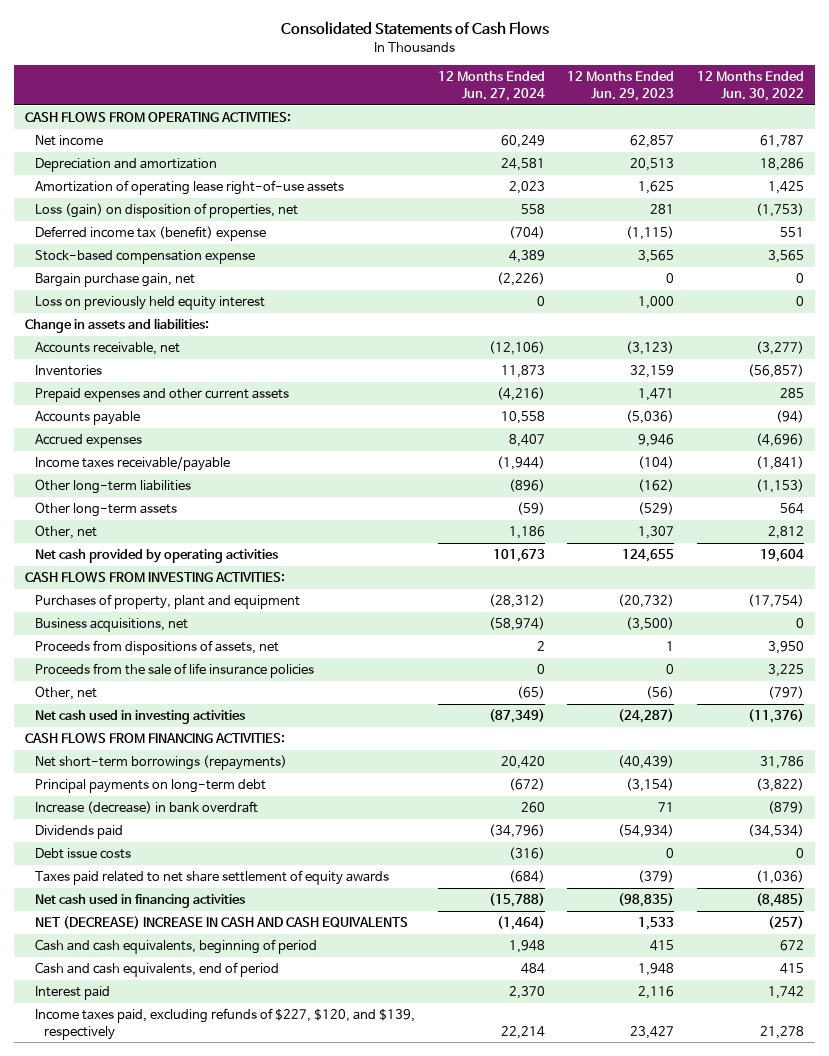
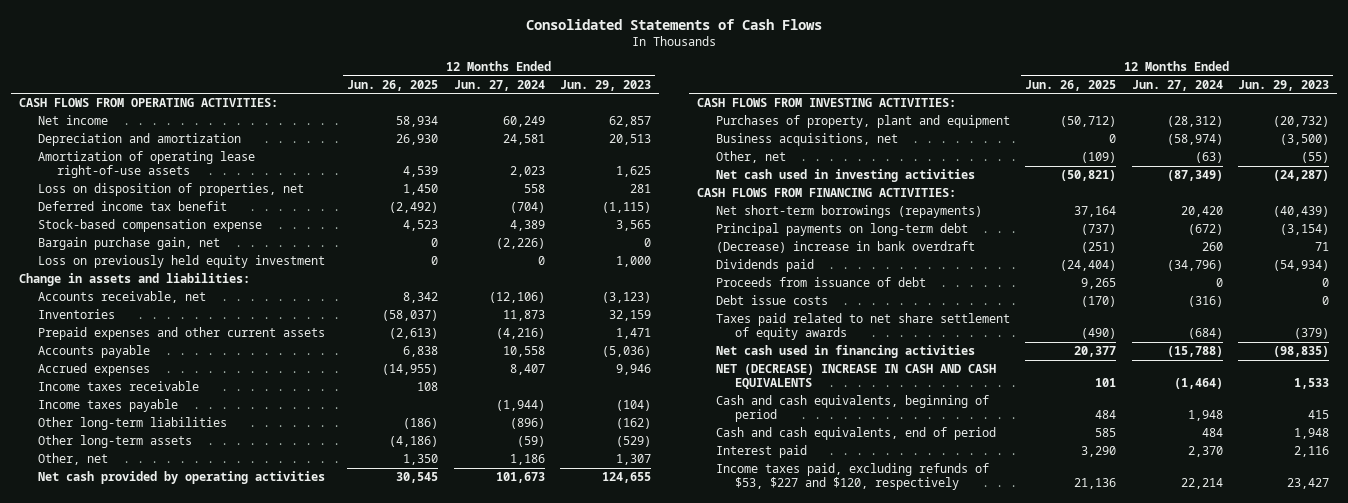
[696,71,804,102] 12 Months Ended Jun. 30, 2022 -> none
none -> [347,79,439,91] Jun. 26, 2025
[34,202,298,218] Loss (gain) on disposition of properties, net -> [37,183,304,197] Loss on disposition of properties, net
[34,225,266,241] Deferred income tax (benefit) expense -> [37,201,227,212] Deferred income tax benefit
[34,295,265,310] Loss on previously held equity interest -> [37,255,325,269] Loss on previously held equity investment
none -> [37,381,199,392] Income taxes receivable
[34,455,230,471] Income taxes receivable/payable -> [37,399,178,413] Income taxes payable
[34,639,279,655] Proceeds from dispositions of assets, net -> none
[34,662,314,678] Proceeds from the sale of life insurance policies -> none
[516,685,545,699] (65) -> [1194,152,1223,164] (63)
[646,685,675,699] (56) -> [1301,152,1330,164] (55)
[34,800,258,814] Increase (decrease) in bank overdraft -> [715,241,975,254] (Decrease) increase in bank overdraft
none -> [715,277,926,288] Proceeds from issuance of debt
[34,1007,415,1040] Income taxes paid, excluding refunds of $227, $120, and $139, respectively -> [715,463,989,491] Income taxes paid, excluding refunds of $53, $227 and $120, respectively

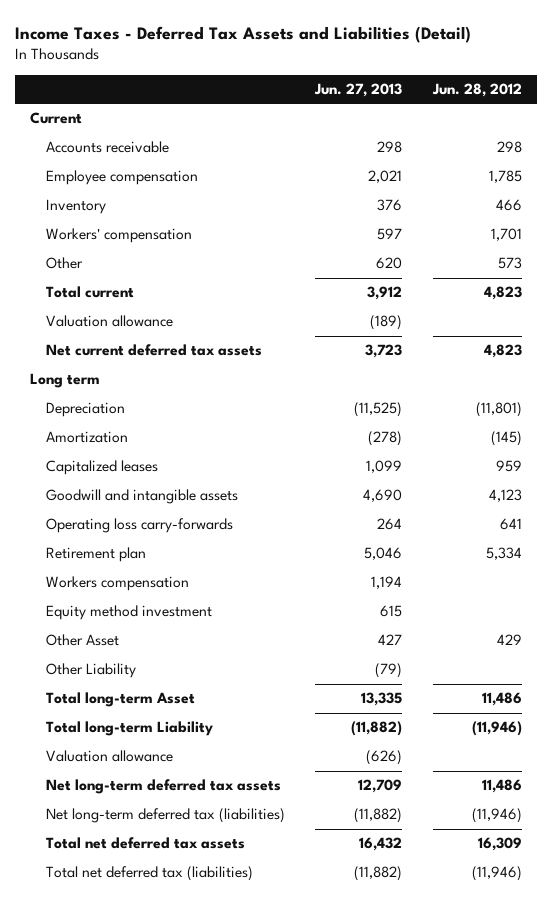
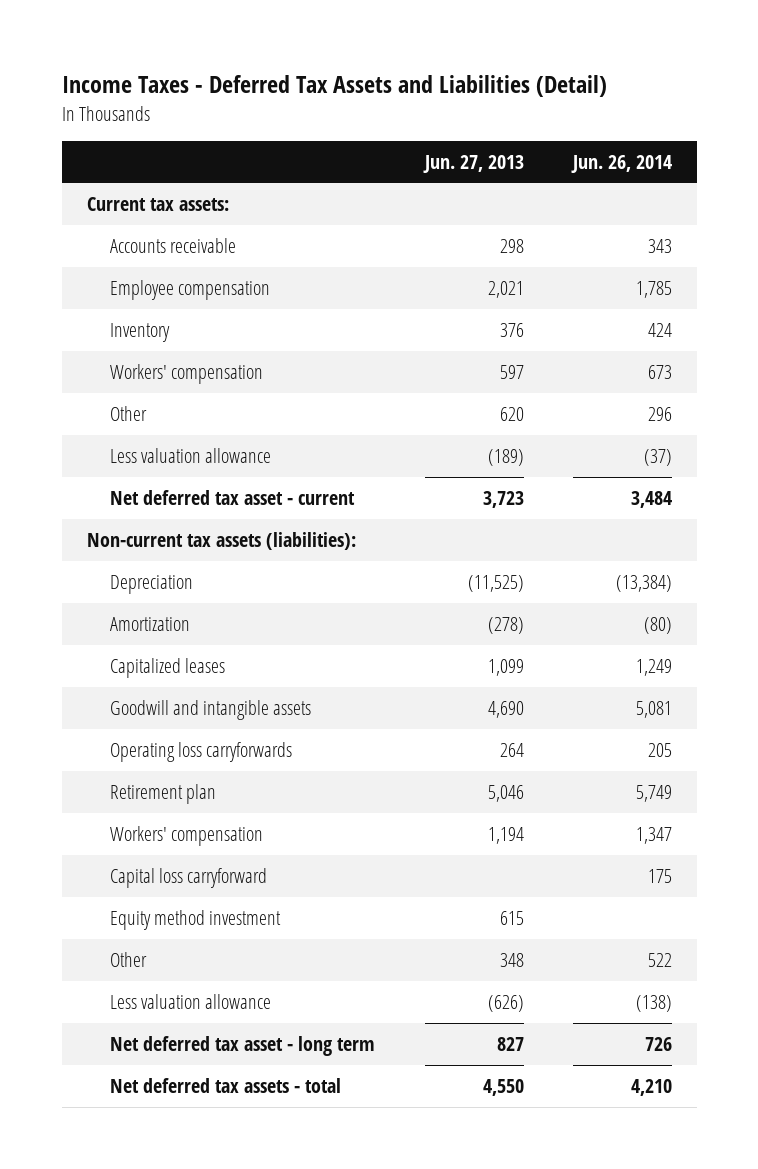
[431,83,522,98] Jun. 28, 2012 -> none
none -> [570,154,672,173] Jun. 26, 2014
[29,112,82,125] Current -> [86,197,229,212] Current tax assets:
[45,286,134,299] Total current -> none
[45,315,173,328] Valuation allowance -> [110,448,272,464] Less valuation allowance
[45,344,262,357] Net current deferred tax assets -> [110,490,356,506] Net deferred tax asset - current
[29,373,100,389] Long term -> [86,532,356,551] Non-current tax assets (liabilities):
[45,518,233,534] Operating loss carry-forwards -> [110,742,293,763] Operating loss carryforwards
[45,576,189,592] Workers compensation -> [110,826,264,847] Workers' compensation
none -> [110,868,268,889] Capital loss carryforward
[45,663,136,679] Other Liability -> none
[45,692,195,708] Total long-term Asset -> none
[45,721,213,737] Total long-term Liability -> none
[45,808,285,824] Net long-term deferred tax (liabilities) -> none
[45,866,253,882] Total net deferred tax (liabilities) -> none
[45,634,119,647] Other Asset -> [110,952,148,968] Other
[378,634,403,646] 427 -> [499,953,524,968] 348
[45,750,173,763] Valuation allowance -> [110,994,272,1010] Less valuation allowance
[45,779,281,795] Net long-term deferred tax assets -> [110,1036,376,1057] Net deferred tax asset - long term
[358,779,403,794] 12,709 -> [496,1037,524,1052] 827
[45,837,245,850] Total net deferred tax assets -> [110,1078,342,1094] Net deferred tax assets - total
[359,837,403,852] 16,432 -> [482,1079,524,1097] 4,550

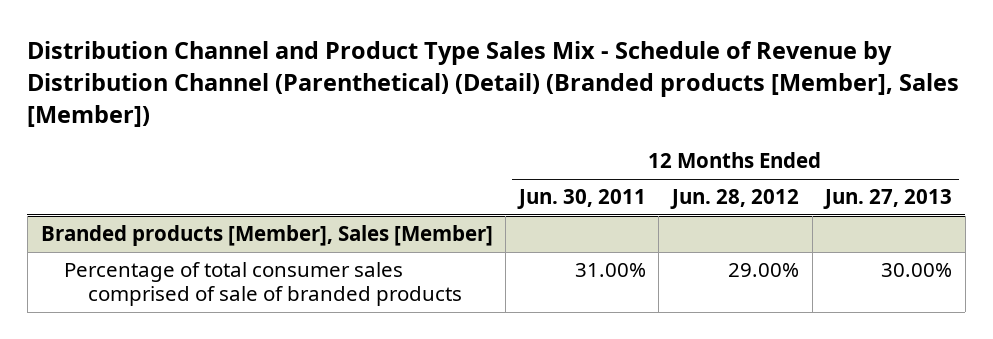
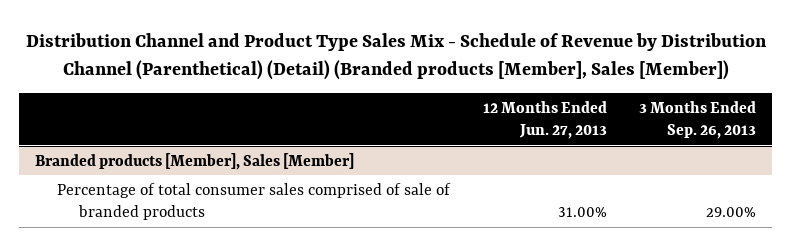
[516,189,646,210] Jun. 30, 2011 -> none
[669,189,799,210] Jun. 28, 2012 -> none
none -> [639,100,757,140] 3 Months Ended Sep. 26, 2013
[881,263,953,278] 30.00% -> [557,207,607,218] 31.00%

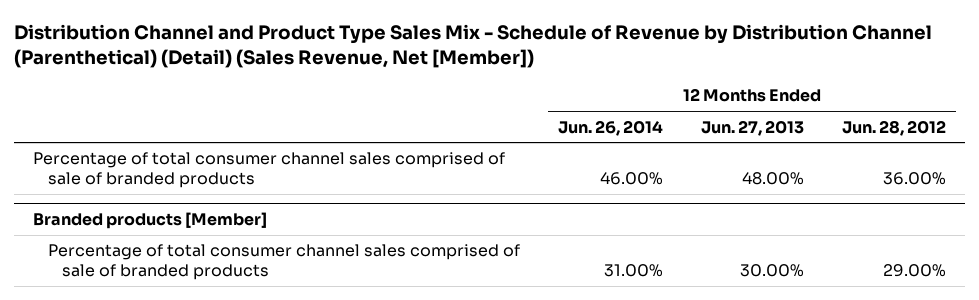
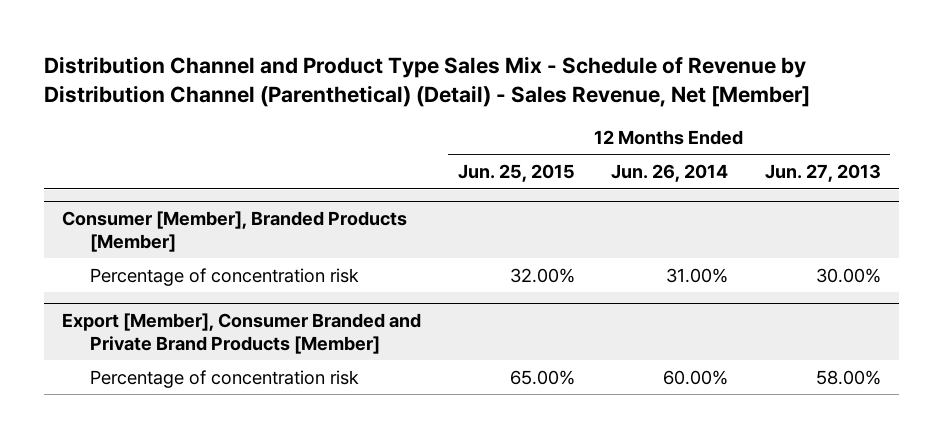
[13,23,932,68] Distribution Channel and Product Type Sales Mix - Schedule of Revenue by Distribution Channel (Parenthetical) (Detail) (Sales Revenue, Net [Member]) -> [43,55,810,107] Distribution Channel and Product Type Sales Mix - Schedule of Revenue by Distribution Channel (Parenthetical) (Detail) - Sales Revenue, Net [Member]
[842,119,947,136] Jun. 28, 2012 -> none
none -> [457,164,575,183] Jun. 25, 2015
[32,152,505,189] Percentage of total consumer channel sales comprised of sale of branded products -> none
[32,212,267,230] Branded products [Member] -> [62,211,408,252] Consumer [Member], Branded Products [Member]
[47,244,520,281] Percentage of total consumer channel sales comprised of sale of branded products -> [90,267,360,286] Percentage of concentration risk
none -> [62,313,422,354] Export [Member], Consumer Branded and Private Brand Products [Member]
none -> [90,369,360,388] Percentage of concentration risk

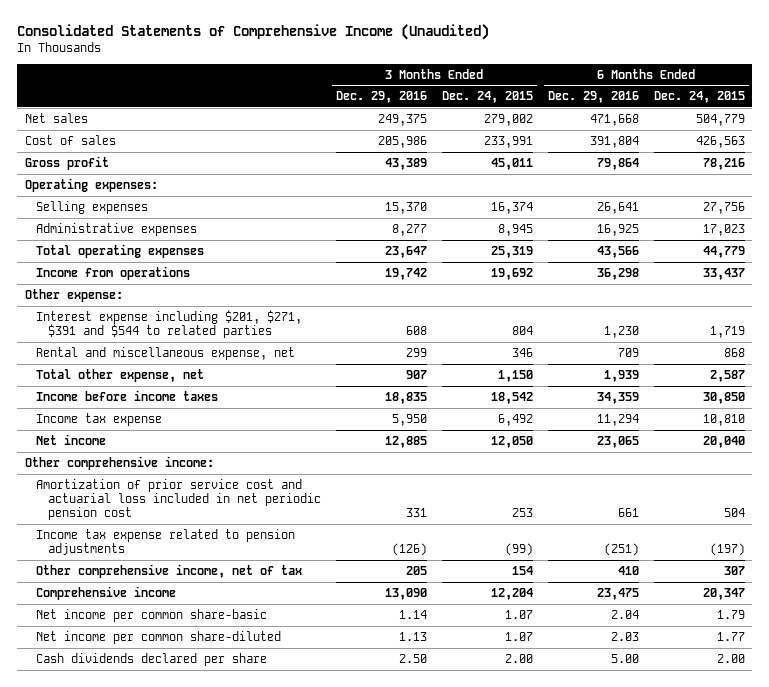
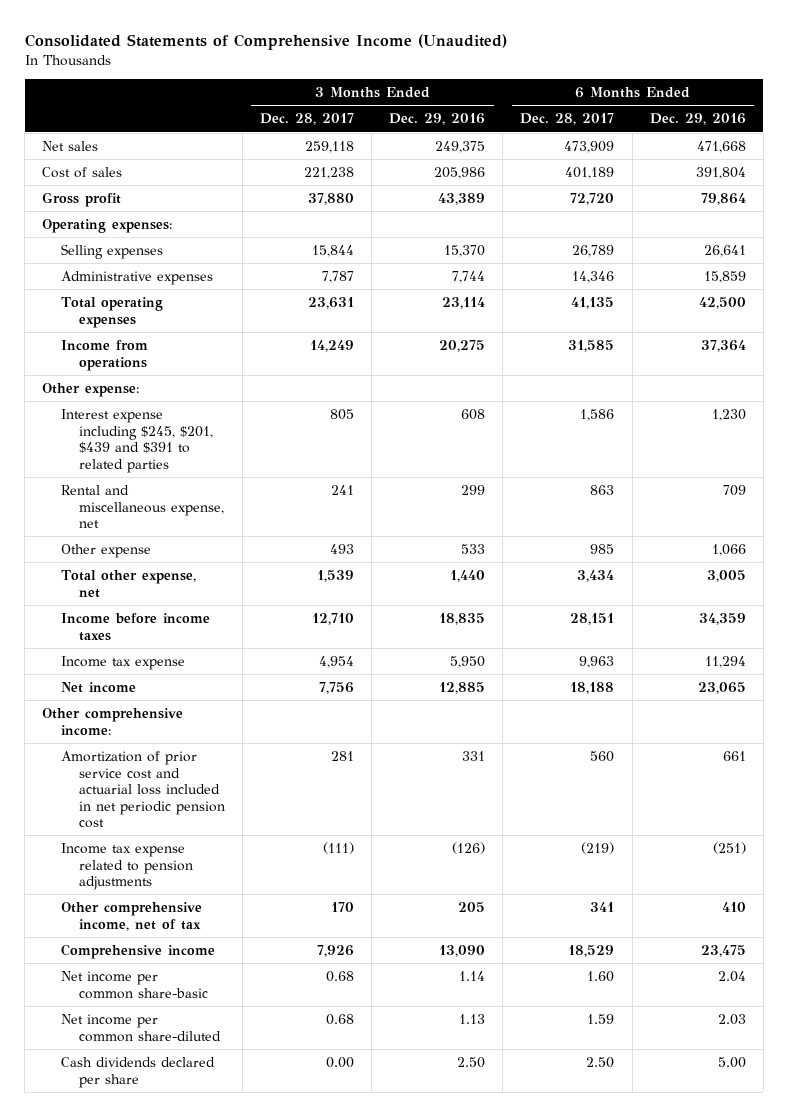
[441,91,533,104] Dec. 24, 2015 -> none
[653,91,745,104] Dec. 24, 2015 -> none
none -> [260,113,355,126] Dec. 28, 2017
none -> [520,113,615,126] Dec. 28, 2017
[391,223,427,236] 8,277 -> [452,271,486,284] 7,744
[596,223,639,236] 16,925 -> [703,271,746,284] 15,859
[384,245,427,258] 23,647 -> [442,297,486,310] 23,114
[596,245,639,258] 43,566 -> [698,297,746,310] 42,500
[384,267,427,280] 19,742 -> [439,340,486,353] 20,275
[596,267,639,280] 36,298 -> [700,340,746,353] 37,364
[36,309,303,339] Interest expense including $201, $271, $391 and $544 to related parties -> [60,409,213,473] Interest expense including $245, $201, $439 and $391 to related parties
none -> [60,544,151,559] Other expense
[405,369,427,379] 907 -> [450,570,486,583] 1,440
[603,369,639,382] 1,939 -> [706,570,746,583] 3,005

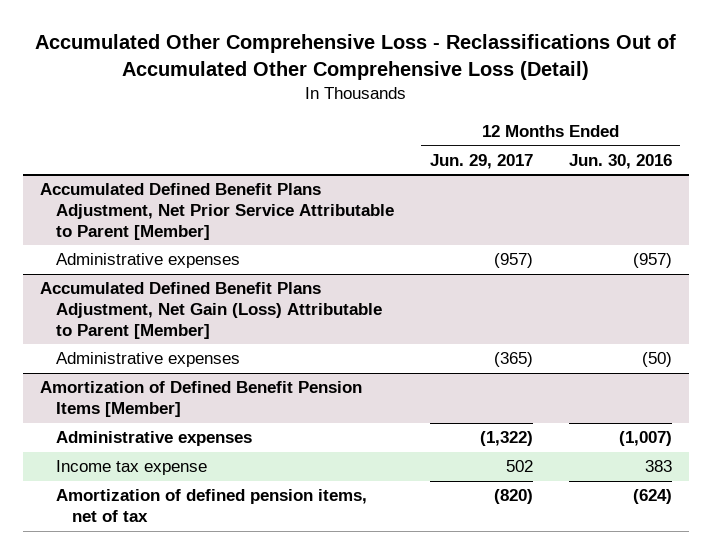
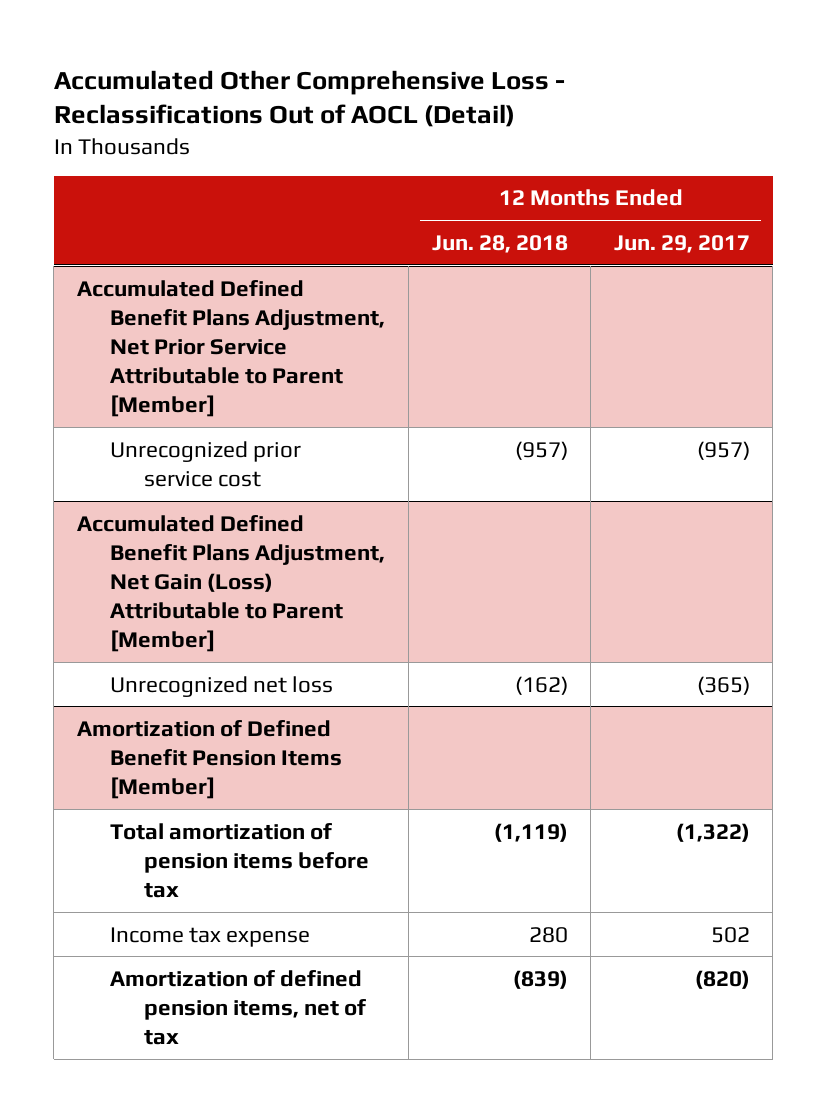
[34,34,676,81] Accumulated Other Comprehensive Loss - Reclassifications Out of Accumulated Other Comprehensive Loss (Detail) -> [53,69,565,128] Accumulated Other Comprehensive Loss - Reclassifications Out of AOCL (Detail)
[568,153,672,169] Jun. 30, 2016 -> none
none -> [431,234,568,253] Jun. 28, 2018
[56,253,241,269] Administrative expenses -> [110,440,302,487] Unrecognized prior service cost
[56,352,241,368] Administrative expenses -> [110,675,334,697] Unrecognized net loss
[56,431,253,447] Administrative expenses -> [110,822,369,898] Total amortization of pension items before tax

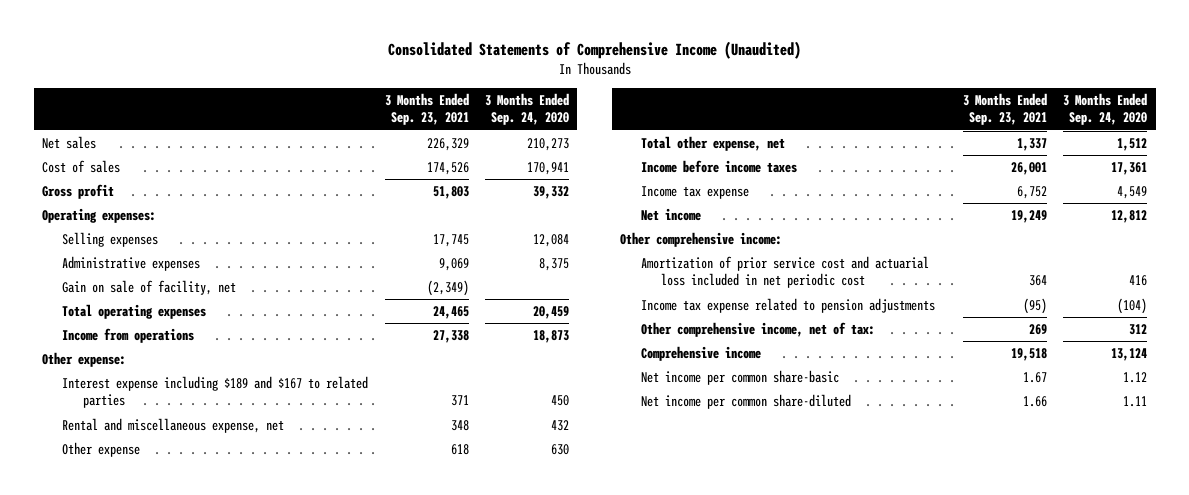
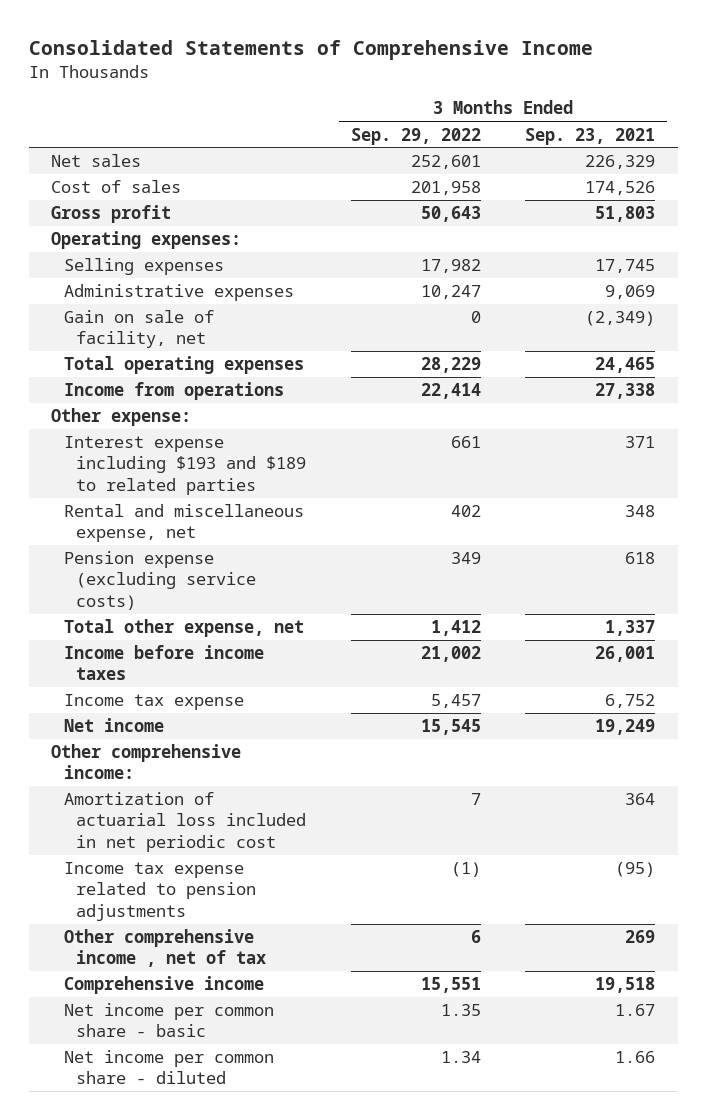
[387,41,801,60] Consolidated Statements of Comprehensive Income (Unaudited) -> [28,40,593,61] Consolidated Statements of Comprehensive Income
[485,92,570,126] 3 Months Ended Sep. 24, 2020 -> none
none -> [350,127,481,145] Sep. 29, 2022
[62,376,369,409] Interest expense including $189 and $167 to related parties -> [63,436,306,495] Interest expense including $193 and $189 to related parties
[62,442,141,458] Other expense -> [63,551,256,610] Pension expense (excluding service costs)
[640,256,929,289] Amortization of prior service cost and actuarial loss included in net periodic cost -> [63,792,306,852] Amortization of actuarial loss included in net periodic cost
[640,322,875,338] Other comprehensive income, net of tax: -> [63,929,266,968] Other comprehensive income , net of tax
[640,370,839,386] Net income per common share-basic -> [63,1003,274,1038] Net income per common share - basic
[640,394,851,410] Net income per common share-diluted -> [63,1050,274,1085] Net income per common share - diluted

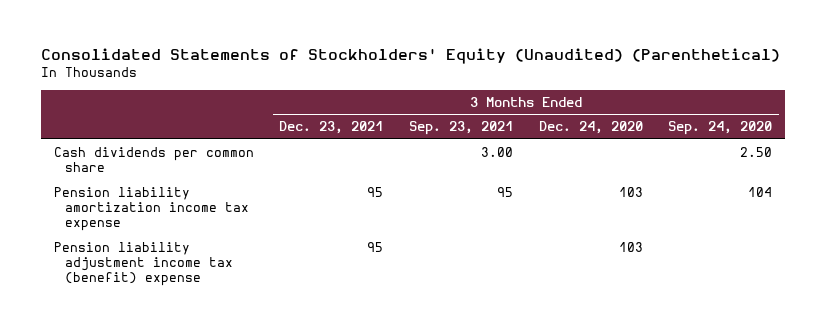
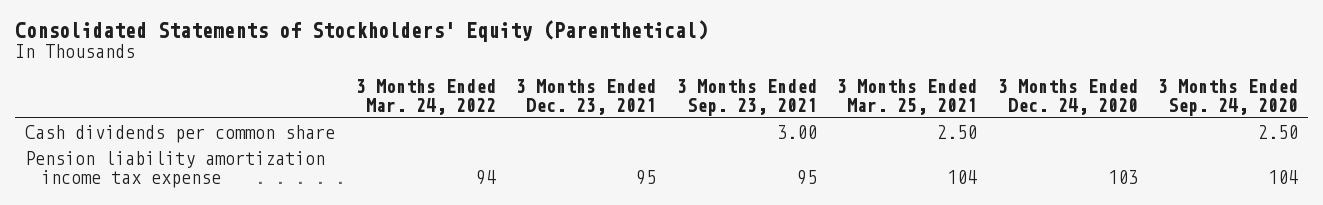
[40,48,780,65] Consolidated Statements of Stockholders' Equity (Unaudited) (Parenthetical) -> [14,19,708,42] Consolidated Statements of Stockholders' Equity (Parenthetical)
none -> [355,78,496,115] 3 Months Ended Mar. 24, 2022
none -> [837,78,978,115] 3 Months Ended Mar. 25, 2021
[53,242,234,286] Pension liability adjustment income tax (benefit) expense -> none

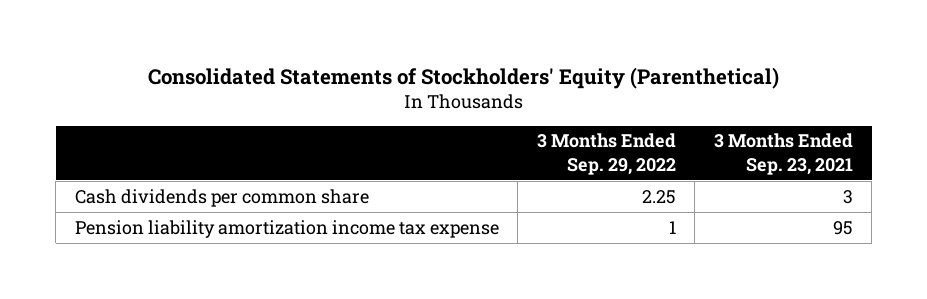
[355,78,496,115] 3 Months Ended Mar. 24, 2022 -> none
[516,78,657,115] 3 Months Ended Dec. 23, 2021 -> none
[837,78,978,115] 3 Months Ended Mar. 25, 2021 -> none
[997,78,1138,115] 3 Months Ended Dec. 24, 2020 -> none
[1158,78,1299,116] 3 Months Ended Sep. 24, 2020 -> none
none -> [536,133,676,175] 3 Months Ended Sep. 29, 2022
[776,124,817,139] 3.00 -> [842,189,853,204] 3

